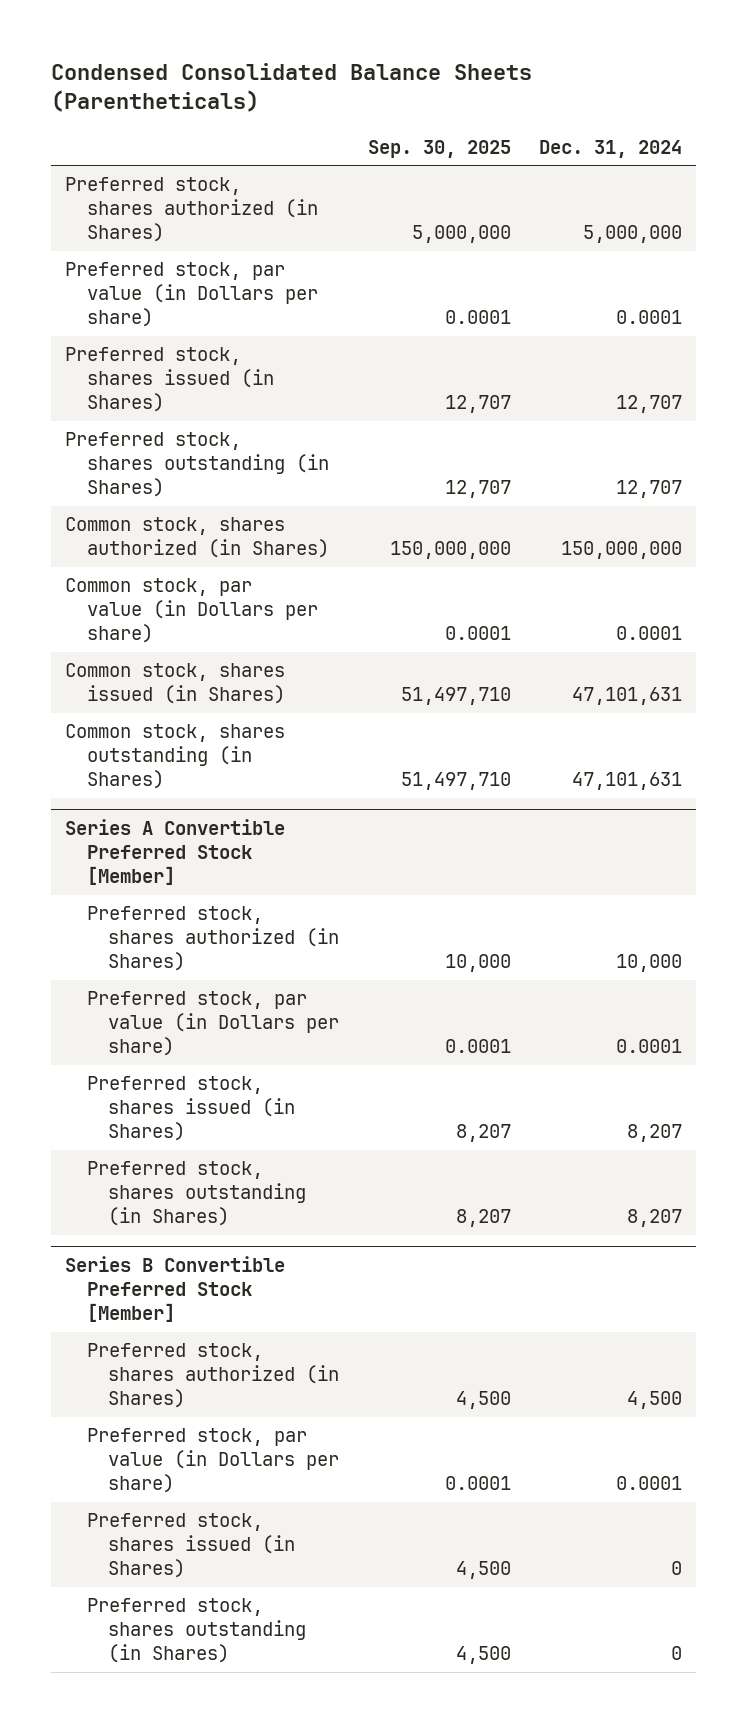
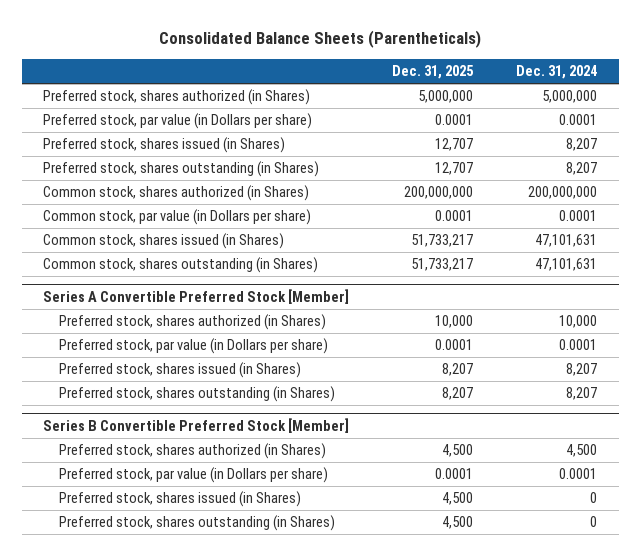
[50,63,532,113] Condensed Consolidated Balance Sheets (Parentheticals) -> [159,30,482,49] Consolidated Balance Sheets (Parentheticals)
[367,139,511,158] Sep. 30, 2025 -> none
none -> [392,65,475,80] Dec. 31, 2025
[615,395,682,414] 12,707 -> [566,138,598,152] 8,207
[615,480,682,499] 12,707 -> [566,162,598,176] 8,207
[560,541,682,560] 150,000,000 -> [528,186,598,200] 200,000,000

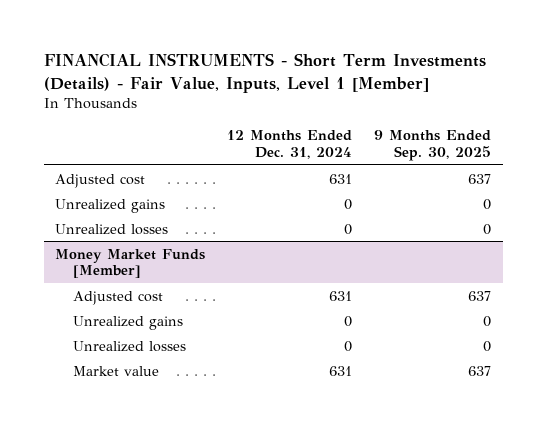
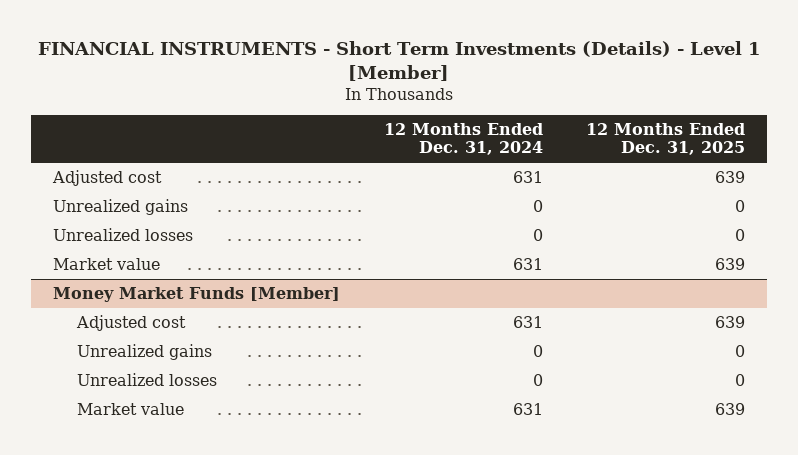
[44,53,487,93] FINANCIAL INSTRUMENTS - Short Term Investments (Details) - Fair Value, Inputs, Level 1 [Member] -> [38,40,762,81] FINANCIAL INSTRUMENTS - Short Term Investments (Details) - Level 1 [Member]
[374,130,492,161] 9 Months Ended Sep. 30, 2025 -> none
none -> [586,123,746,156] 12 Months Ended Dec. 31, 2025
none -> [52,258,160,271] Market value

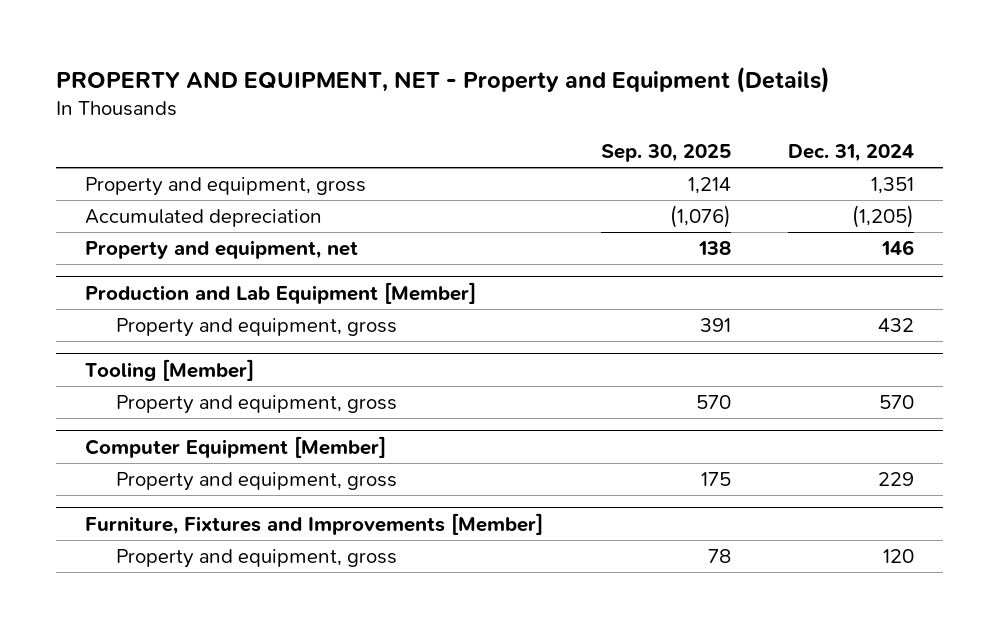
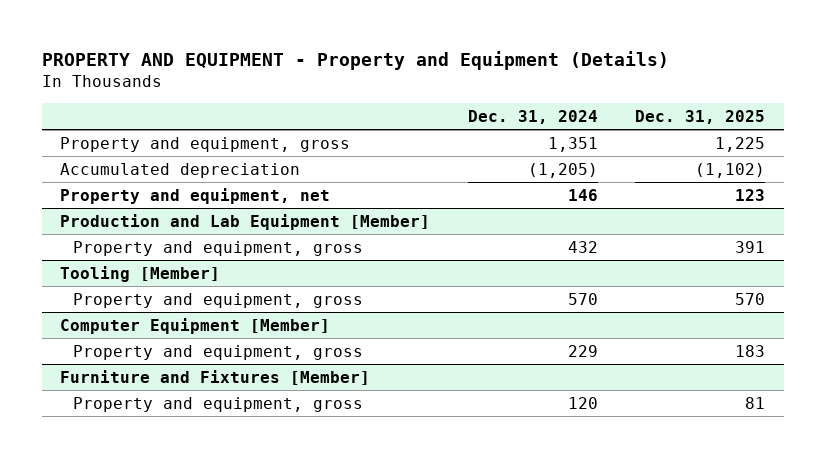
[56,66,831,93] PROPERTY AND EQUIPMENT, NET - Property and Equipment (Details) -> [41,51,669,71] PROPERTY AND EQUIPMENT - Property and Equipment (Details)
[600,144,731,163] Sep. 30, 2025 -> none
none -> [635,109,766,124] Dec. 31, 2025
[84,512,543,535] Furniture, Fixtures and Improvements [Member] -> [60,369,371,385] Furniture and Fixtures [Member]

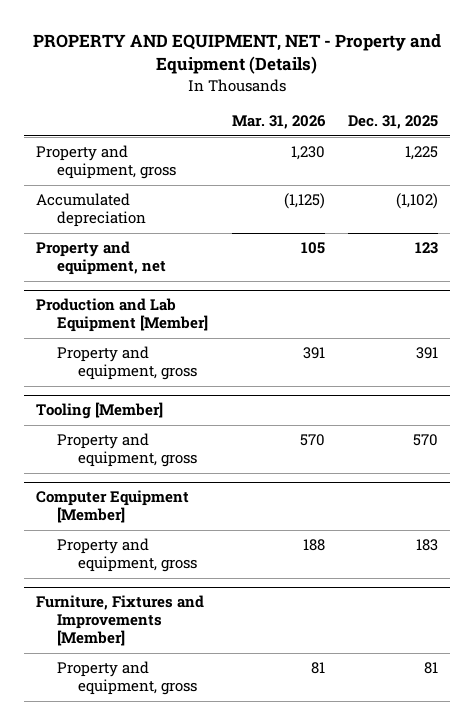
[41,51,669,71] PROPERTY AND EQUIPMENT - Property and Equipment (Details) -> [33,34,442,75] PROPERTY AND EQUIPMENT, NET - Property and Equipment (Details)
[467,109,598,124] Dec. 31, 2024 -> none
none -> [231,114,326,129] Mar. 31, 2026
[60,369,371,385] Furniture and Fixtures [Member] -> [35,595,204,647] Furniture, Fixtures and Improvements [Member]

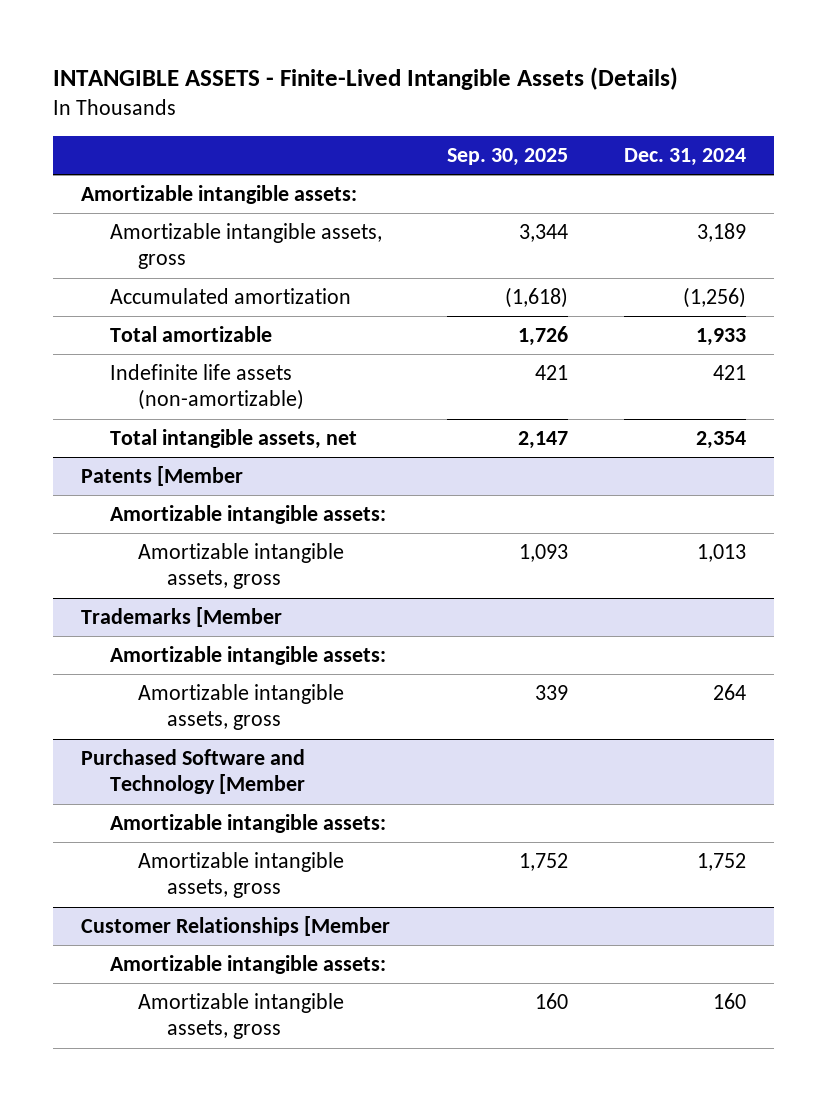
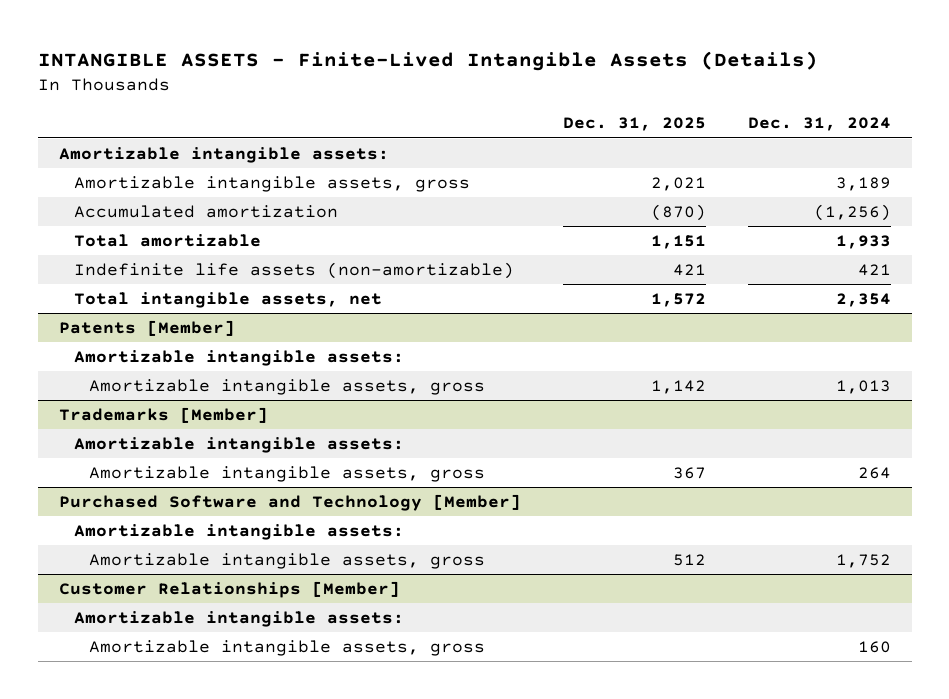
[446,147,568,166] Sep. 30, 2025 -> none
none -> [562,117,706,132] Dec. 31, 2025
[81,466,244,487] Patents [Member -> [58,320,235,337] Patents [Member]
[81,607,283,628] Trademarks [Member -> [58,407,268,424] Trademarks [Member]
[81,749,306,795] Purchased Software and Technology [Member -> [58,494,521,512] Purchased Software and Technology [Member]
[81,916,391,937] Customer Relationships [Member -> [58,581,400,599] Customer Relationships [Member]

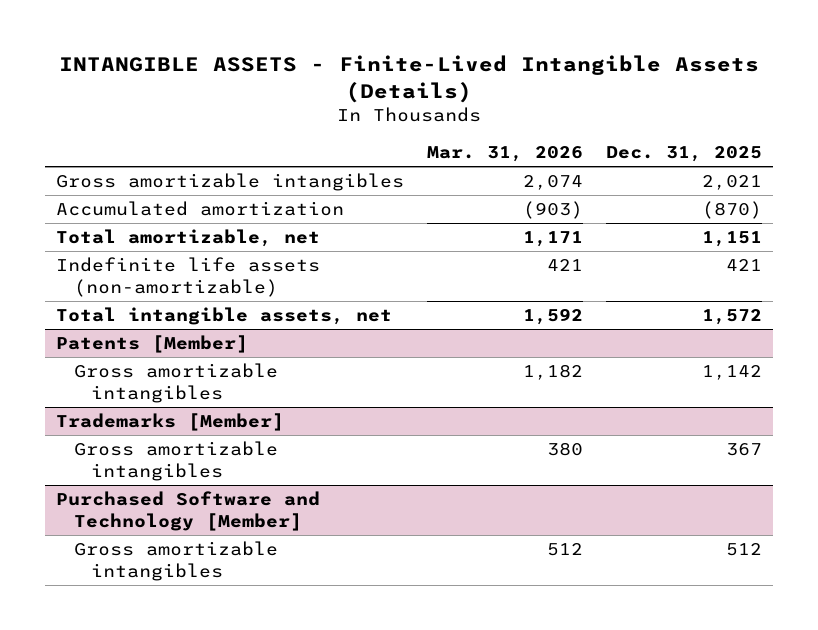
[747,117,891,132] Dec. 31, 2024 -> none
none -> [426,145,583,162] Mar. 31, 2026
[58,147,389,164] Amortizable intangible assets: -> none
[73,176,470,193] Amortizable intangible assets, gross -> [56,173,405,192] Gross amortizable intangibles
[73,234,261,248] Total amortizable -> [56,229,321,248] Total amortizable, net
[73,350,404,367] Amortizable intangible assets: -> none
[89,379,486,396] Amortizable intangible assets, gross -> [73,363,278,403] Gross amortizable intangibles
[73,437,404,454] Amortizable intangible assets: -> none
[89,466,486,483] Amortizable intangible assets, gross -> [73,441,278,481] Gross amortizable intangibles
[73,524,404,541] Amortizable intangible assets: -> none
[58,581,400,599] Customer Relationships [Member] -> none
[73,611,404,628] Amortizable intangible assets: -> none
[89,640,486,657] Amortizable intangible assets, gross -> none
[89,553,486,570] Amortizable intangible assets, gross -> [73,541,278,581] Gross amortizable intangibles

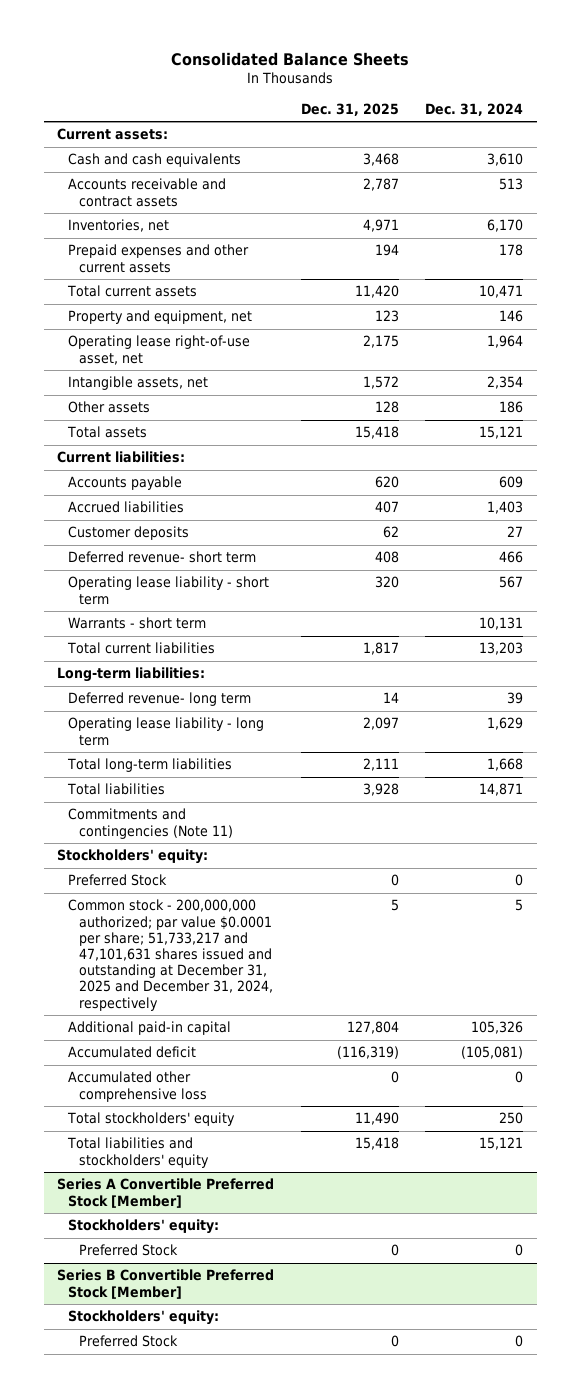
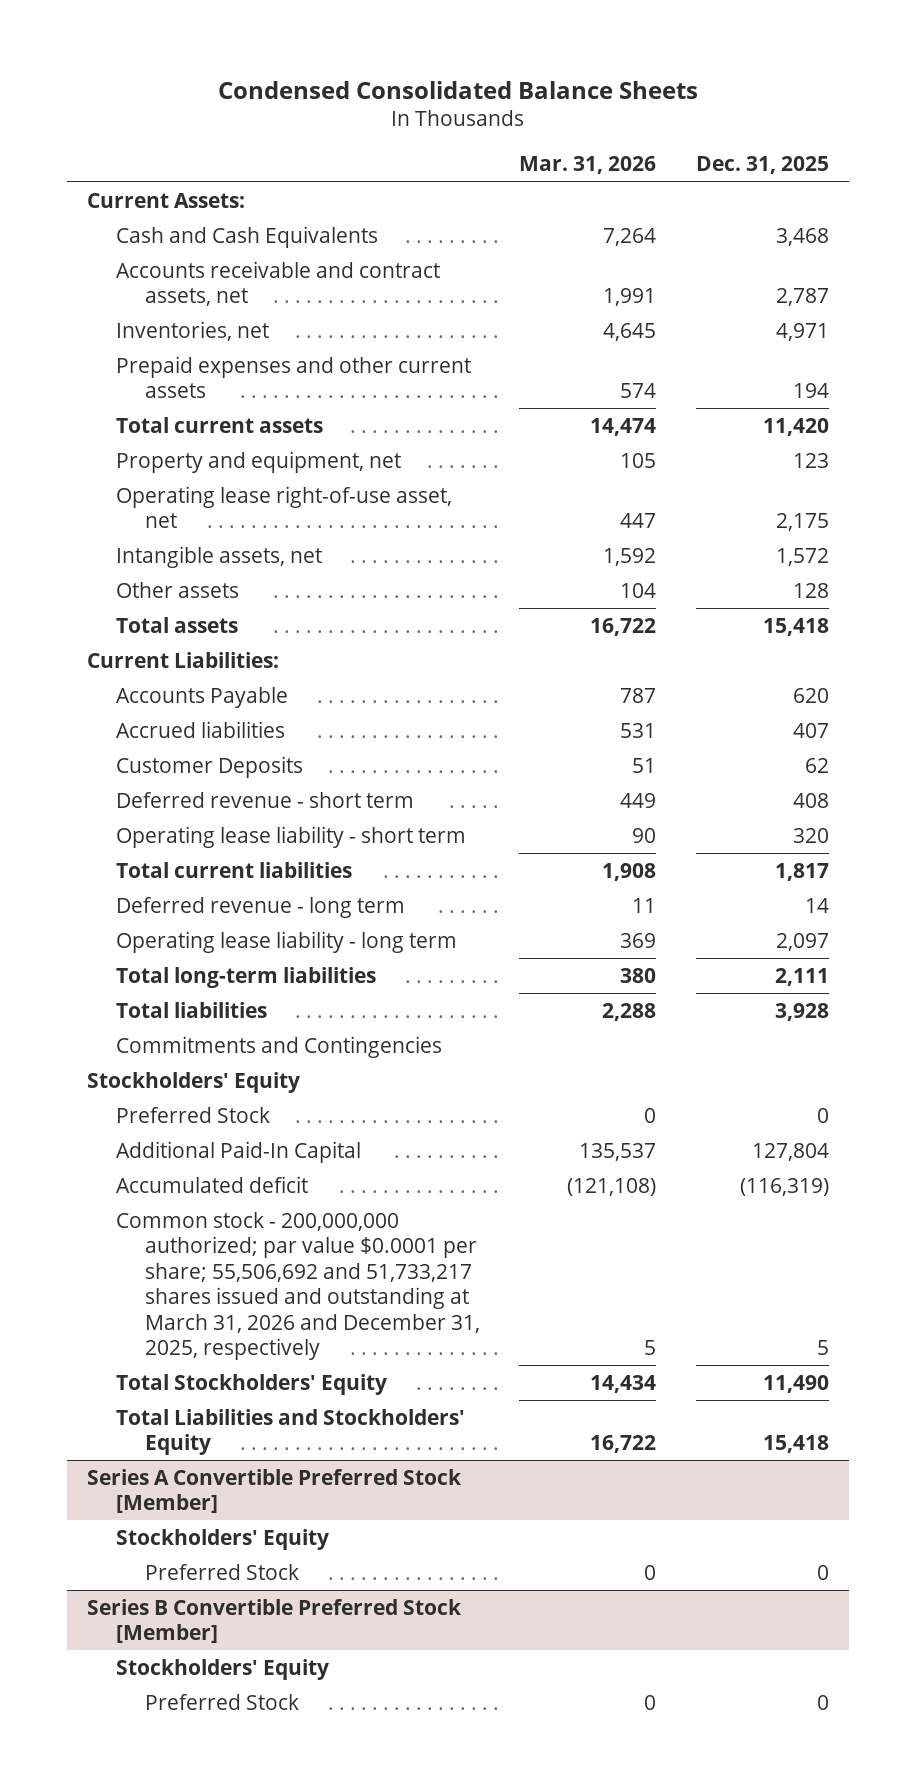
[171,51,410,66] Consolidated Balance Sheets -> [217,80,698,99] Condensed Consolidated Balance Sheets
[425,102,524,116] Dec. 31, 2024 -> none
none -> [519,156,657,175] Mar. 31, 2026
[57,128,169,141] Current assets: -> [86,192,245,208] Current Assets:
[68,153,242,168] Cash and cash equivalents -> [115,225,378,248] Cash and Cash Equivalents
[68,178,227,207] Accounts receivable and contract assets -> [115,260,440,307] Accounts receivable and contract assets, net
[57,451,186,464] Current liabilities: -> [86,651,279,668] Current Liabilities:
[68,476,183,491] Accounts payable -> [115,686,288,708] Accounts Payable
[68,526,190,541] Customer deposits -> [115,755,303,778] Customer Deposits
[68,551,257,564] Deferred revenue- short term -> [115,791,414,808] Deferred revenue - short term
[68,617,207,630] Warrants - short term -> none
[57,667,206,683] Long-term liabilities: -> none
[68,692,252,707] Deferred revenue- long term -> [115,896,405,918] Deferred revenue - long term
[68,808,234,839] Commitments and contingencies (Note 11) -> [115,1035,442,1058] Commitments and Contingencies
[57,849,209,865] Stockholders' equity: -> [86,1071,300,1093] Stockholders' Equity
[68,899,274,1011] Common stock - 200,000,000 authorized; par value $0.0001 per share; 51,733,217 and 47,101,631 shares issued and outstanding at December 31, 2025 and December 31, 2024, respectively -> none
[68,1021,232,1036] Additional paid-in capital -> [115,1140,361,1163] Additional Paid-In Capital
[68,1071,208,1102] Accumulated other comprehensive loss -> none
none -> [115,1211,480,1361] Common stock - 200,000,000 authorized; par value $0.0001 per share; 55,506,692 and 51,733,217 shares issued and outstanding at March 31, 2026 and December 31, 2025, respectively
[67,1112,236,1127] Total stockholders' equity -> [115,1373,387,1395] Total Stockholders' Equity
[67,1137,210,1168] Total liabilities and stockholders' equity -> [115,1408,465,1456] Total Liabilities and Stockholders' Equity
[68,1219,220,1235] Stockholders' equity: -> [115,1528,329,1550] Stockholders' Equity
[68,1310,220,1326] Stockholders' equity: -> [115,1658,329,1680] Stockholders' Equity

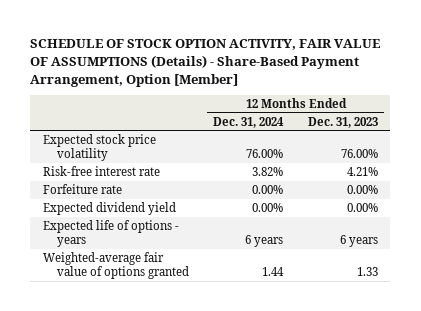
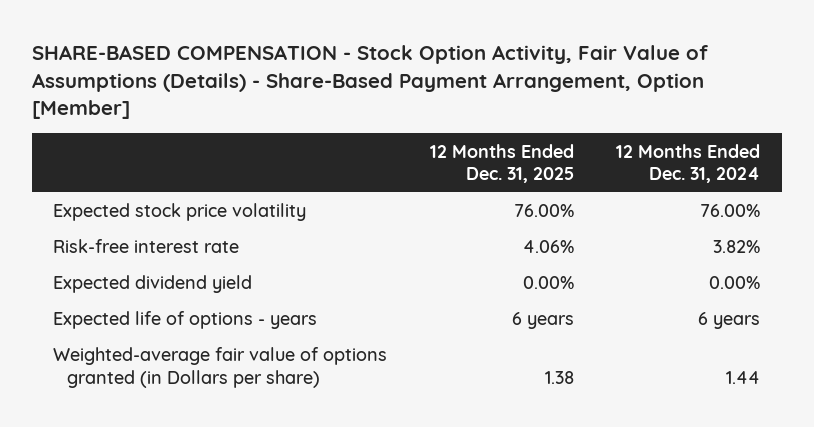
[30,39,382,87] SCHEDULE OF STOCK OPTION ACTIVITY, FAIR VALUE OF ASSUMPTIONS (Details) - Share-Based Payment Arrangement, Option [Member] -> [31,44,708,120] SHARE-BASED COMPENSATION - Stock Option Activity, Fair Value of Assumptions (Details) - Share-Based Payment Arrangement, Option [Member]
[307,116,378,128] Dec. 31, 2023 -> none
none -> [429,143,574,184] 12 Months Ended Dec. 31, 2025
[42,183,122,194] Forfeiture rate -> none
[42,251,189,280] Weighted-average fair value of options granted -> [53,347,388,388] Weighted-average fair value of options granted (in Dollars per share)

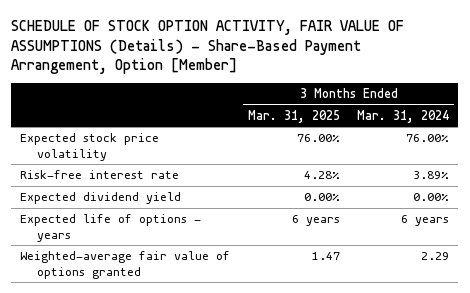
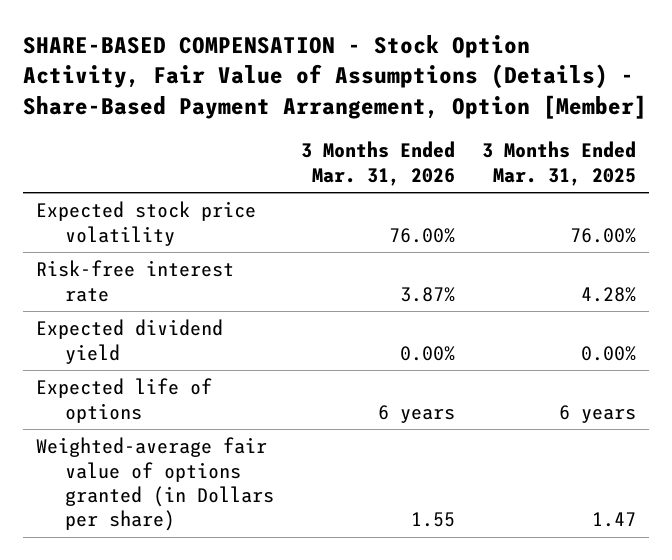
[11,19,405,75] SCHEDULE OF STOCK OPTION ACTIVITY, FAIR VALUE OF ASSUMPTIONS (Details) - Share-Based Payment Arrangement, Option [Member] -> [22,34,647,119] SHARE-BASED COMPENSATION - Stock Option Activity, Fair Value of Assumptions (Details) - Share-Based Payment Arrangement, Option [Member]
[357,109,450,123] Mar. 31, 2024 -> none
none -> [300,141,455,186] 3 Months Ended Mar. 31, 2026
[20,214,202,242] Expected life of options - years -> [35,378,212,423] Expected life of options
[20,251,231,279] Weighted-average fair value of options granted -> [35,437,274,532] Weighted-average fair value of options granted (in Dollars per share)

